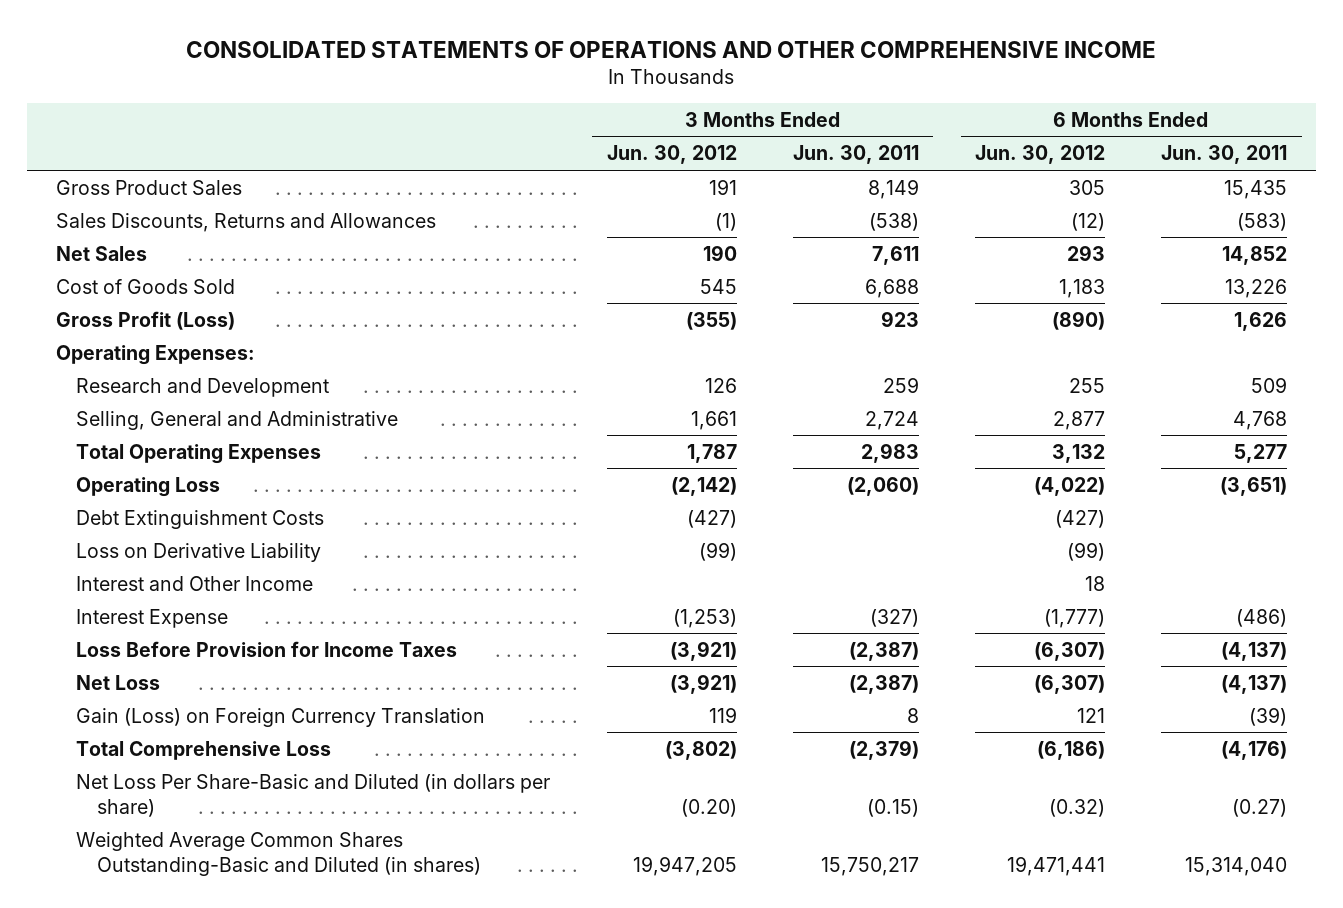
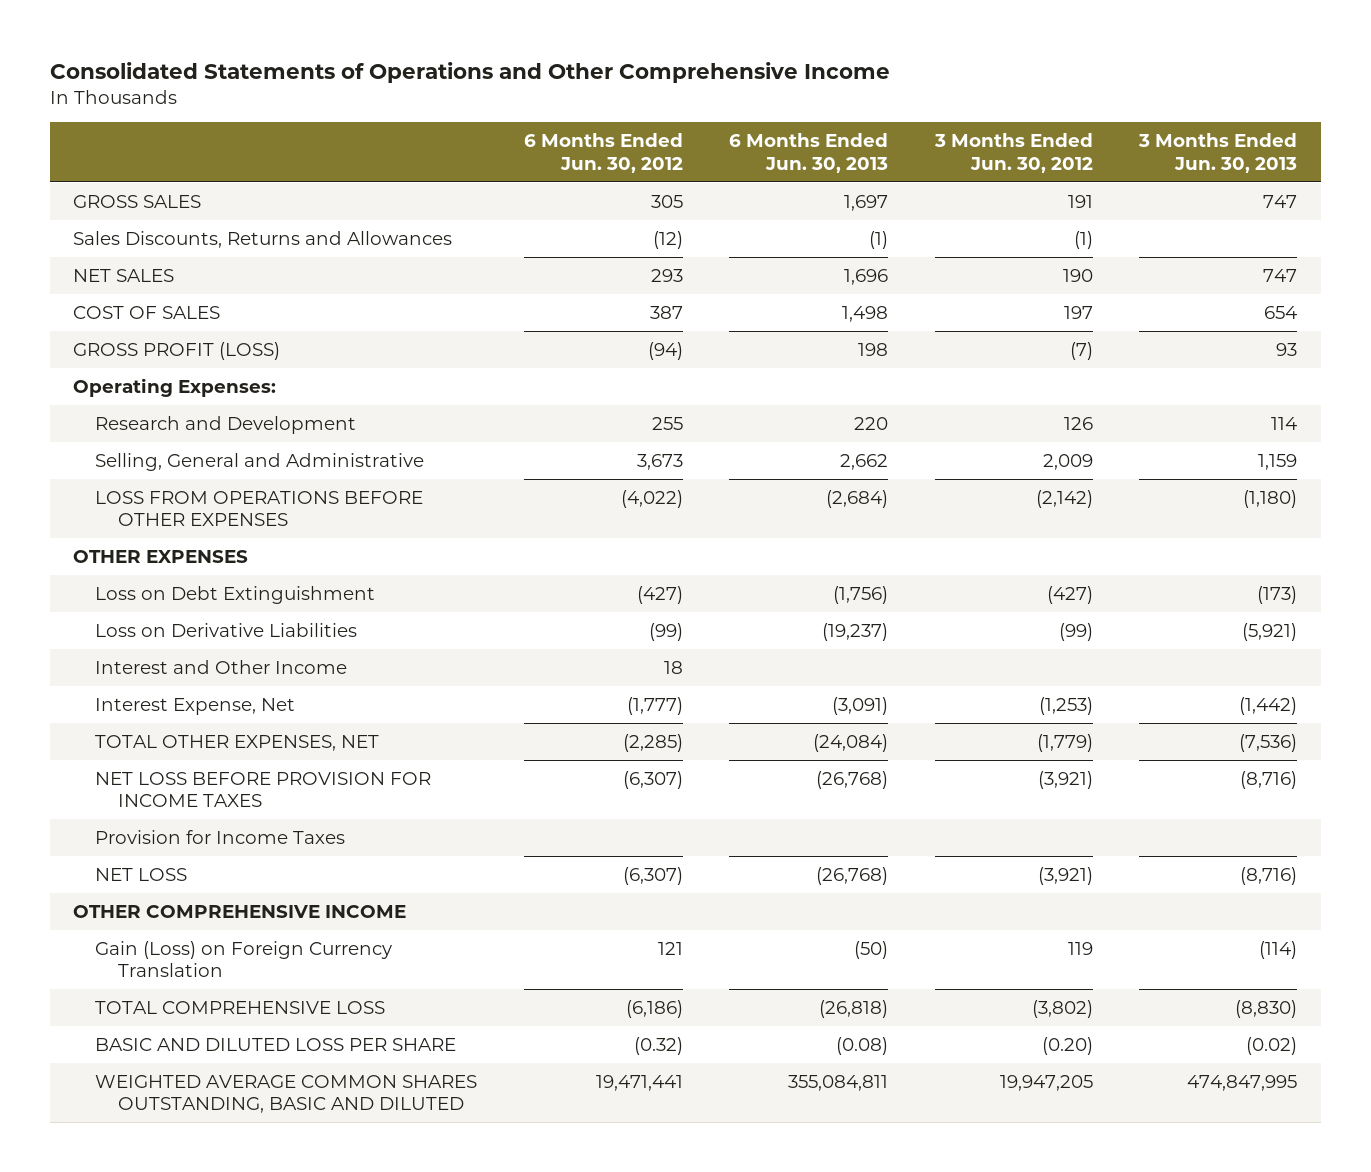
[186,40,1157,58] CONSOLIDATED STATEMENTS OF OPERATIONS AND OTHER COMPREHENSIVE INCOME -> [49,61,890,83] Consolidated Statements of Operations and Other Comprehensive Income
[792,145,919,165] Jun. 30, 2011 -> none
[1161,145,1288,165] Jun. 30, 2011 -> none
none -> [729,133,889,173] 6 Months Ended Jun. 30, 2013
none -> [1138,133,1298,173] 3 Months Ended Jun. 30, 2013
[55,179,242,195] Gross Product Sales -> [73,195,202,209] GROSS SALES
[55,245,147,261] Net Sales -> [73,269,175,283] NET SALES
[55,278,235,294] Cost of Goods Sold -> [73,306,221,320] COST OF SALES
[699,278,737,294] 545 -> [1063,306,1093,320] 197
[1059,278,1106,298] 1,183 -> [649,306,683,320] 387
[55,310,235,330] Gross Profit (Loss) -> [73,342,281,361] GROSS PROFIT (LOSS)
[685,311,737,330] (355) -> [1069,342,1093,361] (7)
[1052,310,1106,330] (890) -> [647,342,683,361] (94)
[76,443,322,464] Total Operating Expenses -> none
[690,410,737,430] 1,661 -> [1042,454,1093,471] 2,009
[1053,410,1106,430] 2,877 -> [636,454,683,471] 3,673
[76,476,221,497] Operating Loss -> [95,491,424,527] LOSS FROM OPERATIONS BEFORE OTHER EXPENSES
none -> [73,550,249,564] OTHER EXPENSES
[76,509,325,529] Debt Extinguishment Costs -> [95,586,376,605] Loss on Debt Extinguishment
[76,542,322,562] Loss on Derivative Liability -> [95,623,358,638] Loss on Derivative Liabilities
[76,608,229,628] Interest Expense -> [95,698,296,716] Interest Expense, Net
none -> [95,735,380,752] TOTAL OTHER EXPENSES, NET
[76,640,458,657] Loss Before Provision for Income Taxes -> [95,772,432,808] NET LOSS BEFORE PROVISION FOR INCOME TAXES
none -> [95,830,346,845] Provision for Income Taxes
[76,674,161,690] Net Loss -> [95,868,188,882] NET LOSS
none -> [73,905,407,919] OTHER COMPREHENSIVE INCOME
[76,740,332,760] Total Comprehensive Loss -> [95,1001,386,1015] TOTAL COMPREHENSIVE LOSS
[76,773,551,817] Net Loss Per Share-Basic and Diluted (in dollars per share) -> [95,1038,457,1052] BASIC AND DILUTED LOSS PER SHARE
[76,831,482,876] Weighted Average Common Shares Outstanding-Basic and Diluted (in shares) -> [95,1075,478,1114] WEIGHTED AVERAGE COMMON SHARES OUTSTANDING, BASIC AND DILUTED

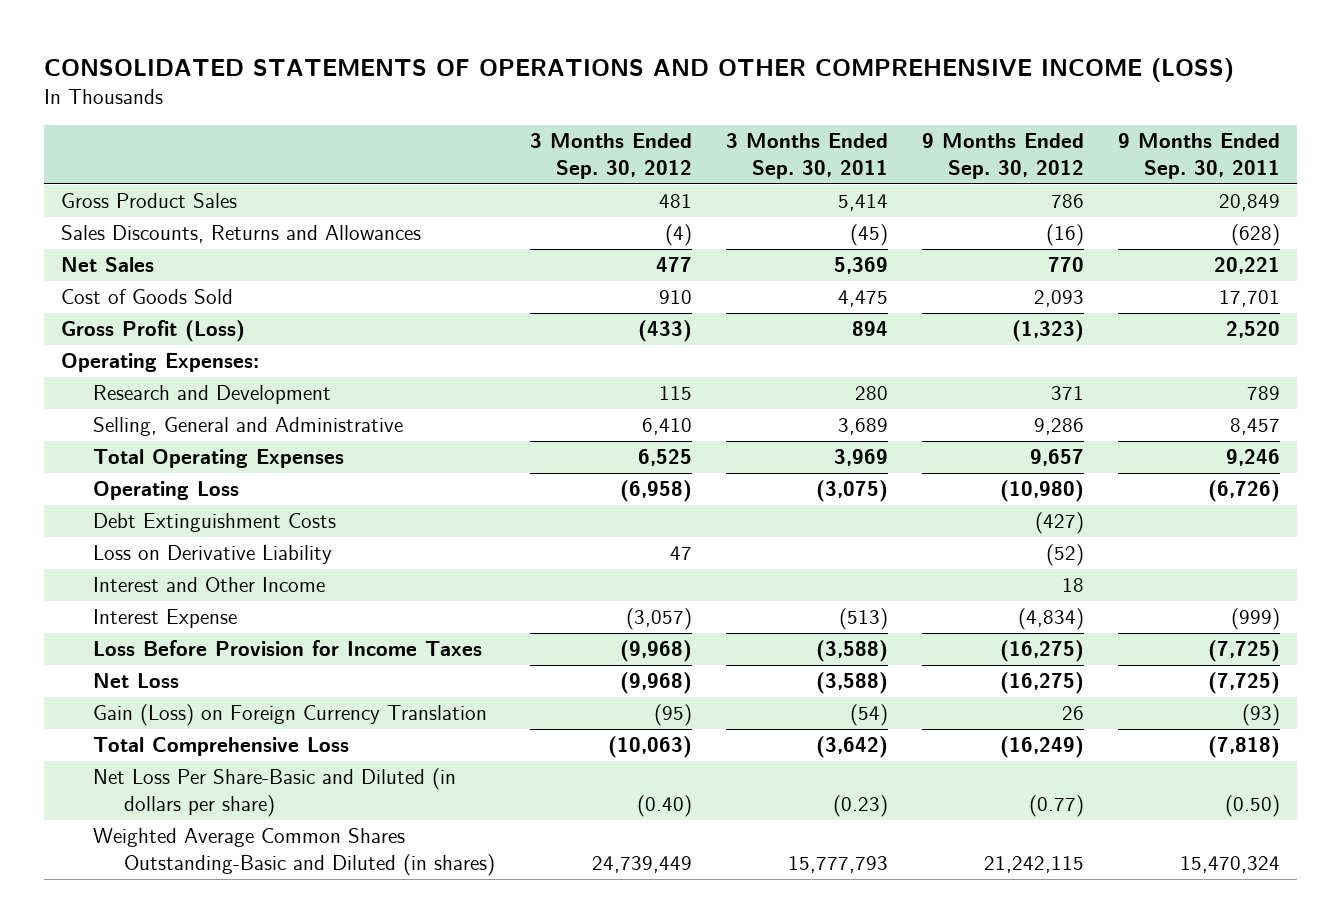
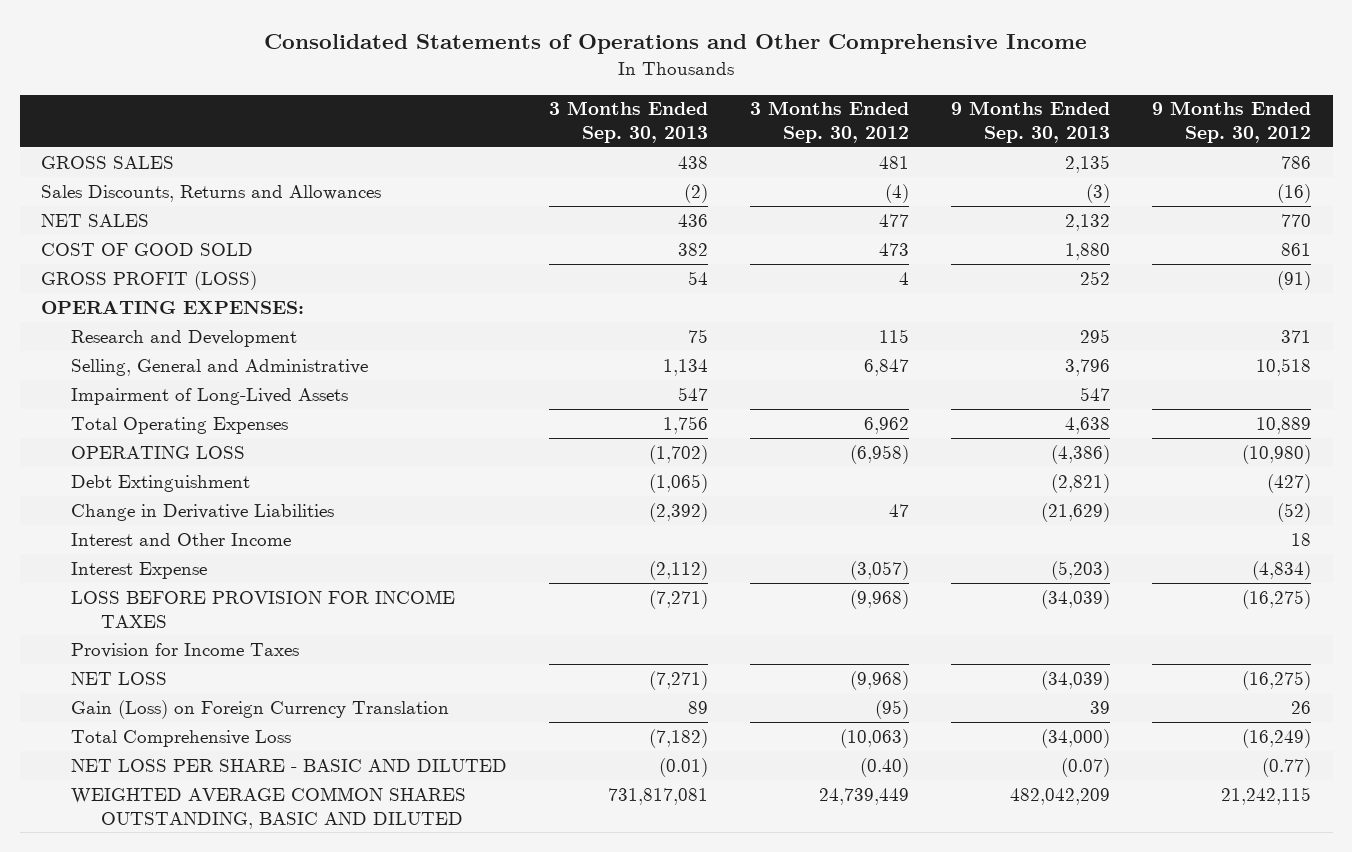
[43,57,1234,82] CONSOLIDATED STATEMENTS OF OPERATIONS AND OTHER COMPREHENSIVE INCOME (LOSS) -> [264,34,1088,55] Consolidated Statements of Operations and Other Comprehensive Income
[725,132,888,179] 3 Months Ended Sep. 30, 2011 -> none
[1118,132,1281,179] 9 Months Ended Sep. 30, 2011 -> none
none -> [548,101,708,144] 3 Months Ended Sep. 30, 2013
none -> [951,101,1111,144] 9 Months Ended Sep. 30, 2013
[60,193,237,209] Gross Product Sales -> [40,155,174,169] GROSS SALES
[60,257,154,273] Net Sales -> [40,213,149,227] NET SALES
[60,289,233,305] Cost of Goods Sold -> [40,242,253,256] COST OF GOOD SOLD
[658,290,692,305] 910 -> [879,242,910,256] 473
[1034,290,1085,308] 2,093 -> [1281,242,1312,256] 861
[60,320,245,343] Gross Profit (Loss) -> [40,270,257,290] GROSS PROFIT (LOSS)
[637,320,692,343] (433) -> [899,271,910,285] 4
[1012,320,1085,343] (1,323) -> [1277,270,1312,290] (91)
[60,353,259,373] Operating Expenses: -> [40,300,304,314] OPERATING EXPENSES:
[641,418,692,436] 6,410 -> [864,358,910,376] 6,847
[1034,418,1085,436] 9,286 -> [1256,357,1312,376] 10,518
none -> [70,387,348,405] Impairment of Long-Lived Assets
[637,449,692,467] 6,525 -> [864,416,910,434] 6,962
[1030,449,1085,467] 9,657 -> [1256,416,1312,434] 10,889
[92,481,239,501] Operating Loss -> [70,445,245,459] OPERATING LOSS
[92,513,336,533] Debt Extinguishment Costs -> [70,474,250,492] Debt Extinguishment
[92,545,332,565] Loss on Derivative Liability -> [70,503,334,521] Change in Derivative Liabilities
[92,640,482,657] Loss Before Provision for Income Taxes -> [70,589,455,628] LOSS BEFORE PROVISION FOR INCOME TAXES
none -> [70,642,299,658] Provision for Income Taxes
[92,673,179,689] Net Loss -> [70,671,167,685] NET LOSS
[92,768,456,818] Net Loss Per Share-Basic and Diluted (in dollars per share) -> [70,758,507,772] NET LOSS PER SHARE - BASIC AND DILUTED
[92,828,496,877] Weighted Average Common Shares Outstanding-Basic and Diluted (in shares) -> [70,786,466,829] WEIGHTED AVERAGE COMMON SHARES OUTSTANDING, BASIC AND DILUTED

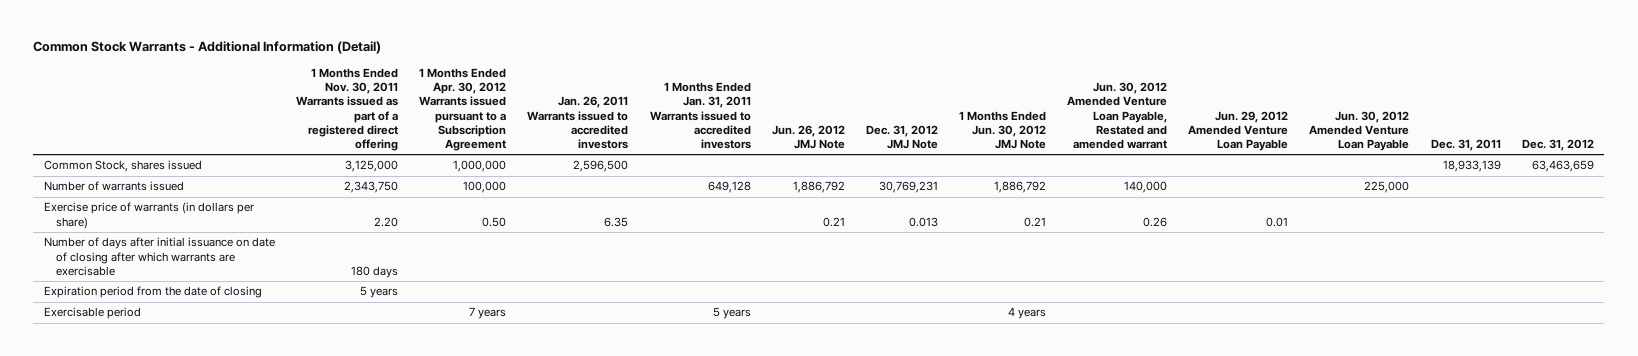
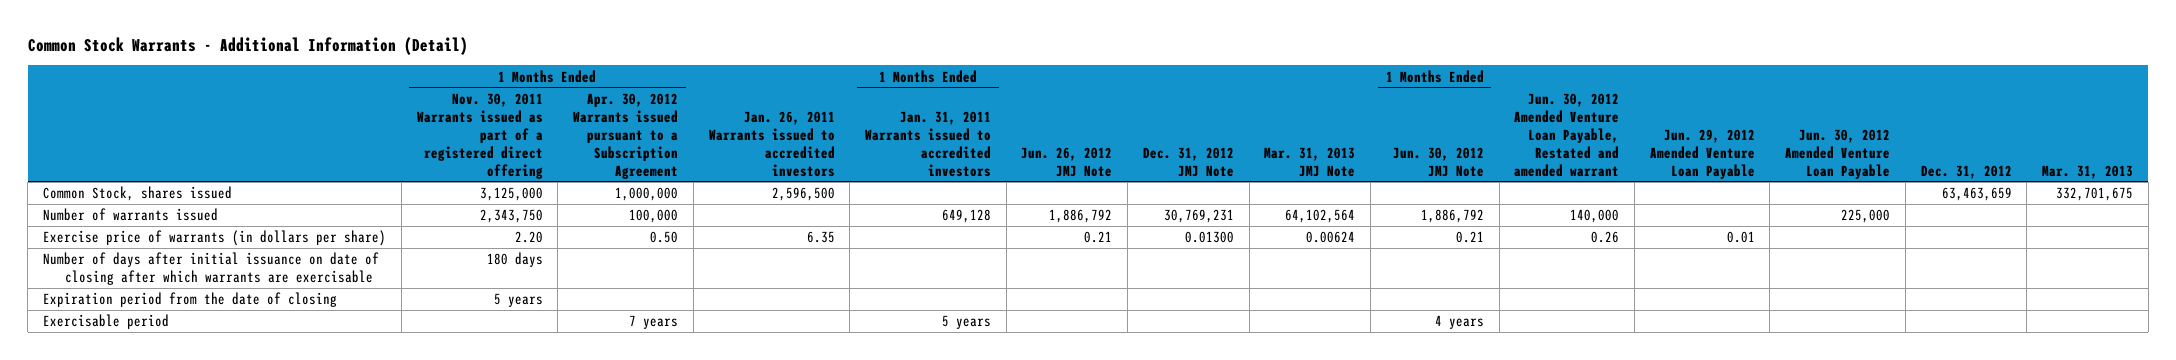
[1430,138,1501,151] Dec. 31, 2011 -> none
none -> [1264,146,1356,177] Mar. 31, 2013 JMJ Note
none -> [2042,164,2134,179] Mar. 31, 2013
[908,216,938,227] 0.013 -> [1184,231,1234,244] 0.01300

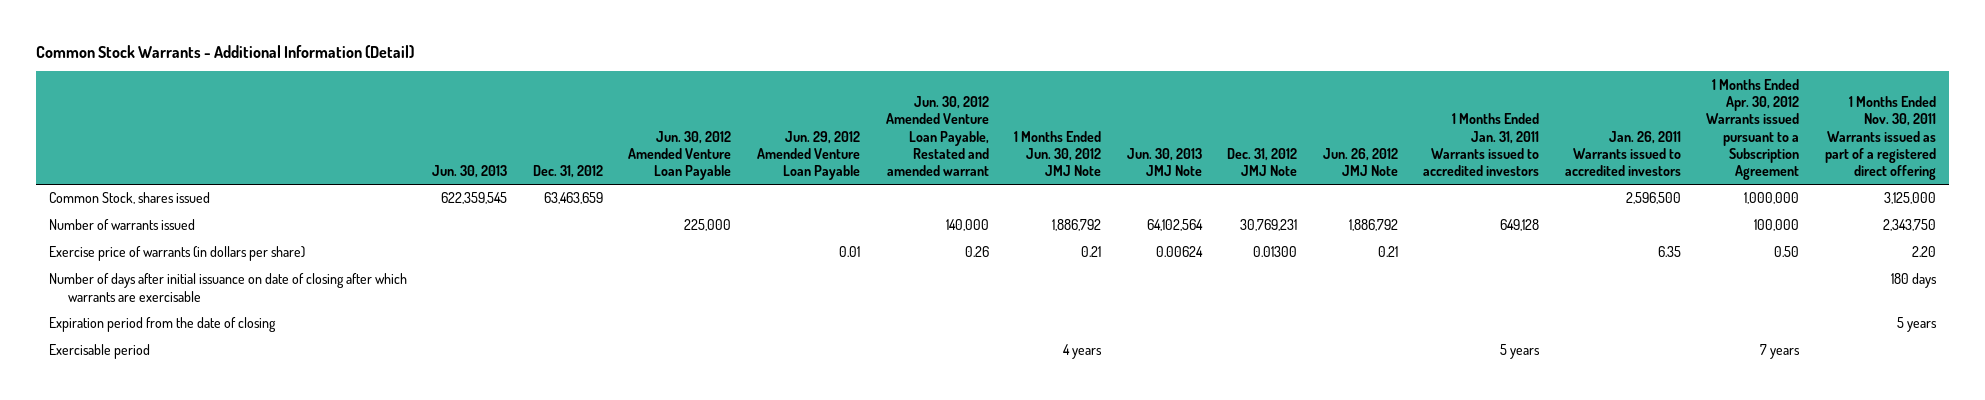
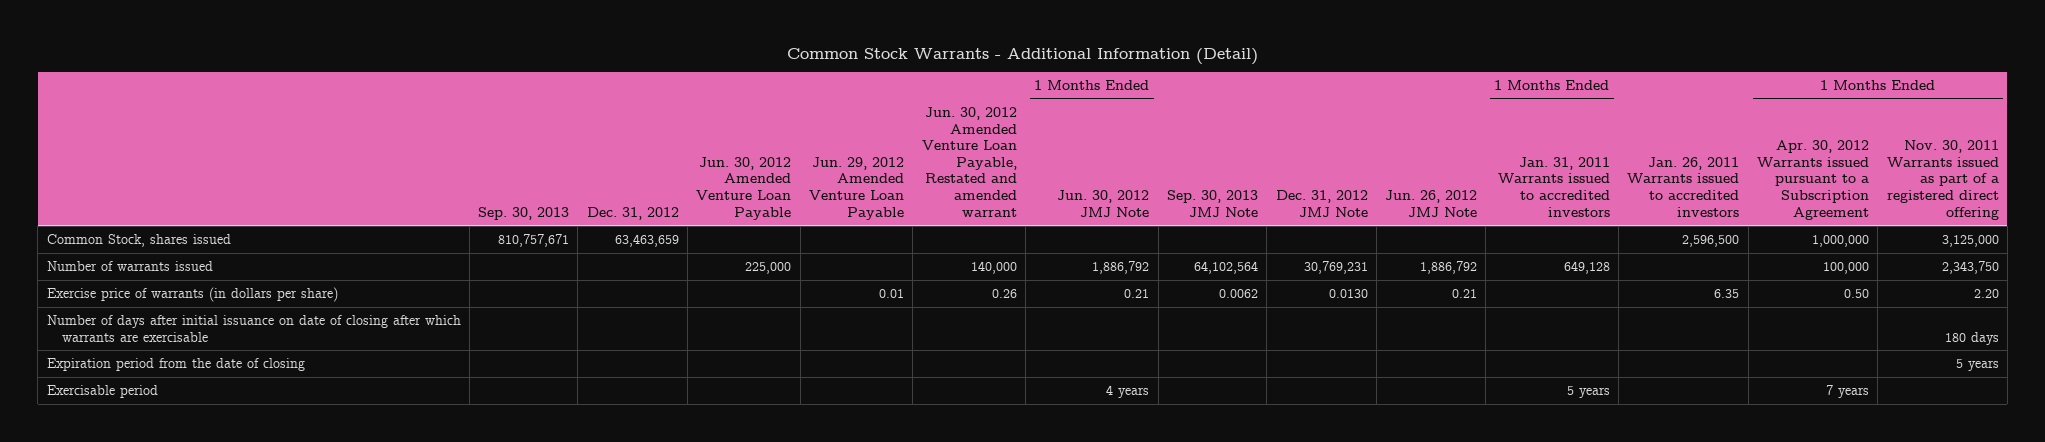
[432,165,508,179] Jun. 30, 2013 -> none
[1126,147,1202,177] Jun. 30, 2013 JMJ Note -> none
none -> [478,206,570,220] Sep. 30, 2013
none -> [1166,190,1258,217] Sep. 30, 2013 JMJ Note
[1253,246,1298,258] 0.01300 -> [1328,289,1368,299] 0.0130

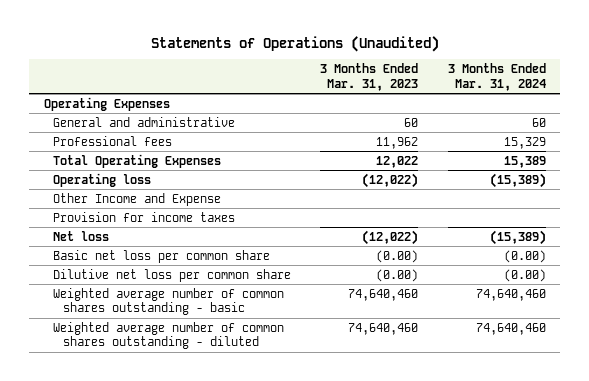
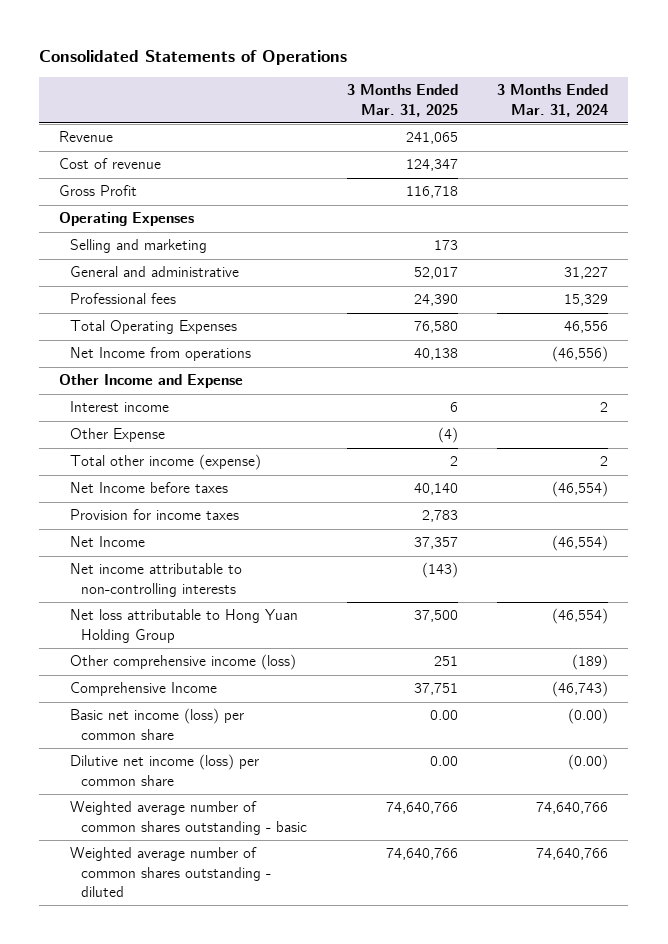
[150,35,439,52] Statements of Operations (Unaudited) -> [39,50,348,66] Consolidated Statements of Operations
[320,63,419,91] 3 Months Ended Mar. 31, 2023 -> none
none -> [346,84,458,117] 3 Months Ended Mar. 31, 2025
none -> [59,131,114,143] Revenue
none -> [59,158,162,170] Cost of revenue
none -> [59,185,138,197] Gross Profit
none -> [69,239,207,254] Selling and marketing
[531,117,546,127] 60 -> [564,267,609,280] 31,227
[53,172,152,187] Operating loss -> none
[503,155,546,168] 15,389 -> [564,321,609,334] 46,556
none -> [69,347,251,362] Net Income from operations
none -> [69,401,169,413] Interest income
none -> [69,428,165,443] Other Expense
none -> [69,454,261,471] Total other income (expense)
none -> [69,482,228,494] Net Income before taxes
none -> [69,536,145,548] Net Income
none -> [69,563,242,597] Net income attributable to non-controlling interests
[53,230,110,241] Net loss -> [69,609,298,643] Net loss attributable to Hong Yuan Holding Group
[489,229,546,245] (15,389) -> [552,608,609,625] (46,554)
none -> [69,654,296,671] Other comprehensive income (loss)
none -> [69,682,217,697] Comprehensive Income
[53,249,271,263] Basic net loss per common share -> [69,708,244,740] Basic net income (loss) per common share
[53,268,292,282] Dilutive net loss per common share -> [69,754,259,786] Dilutive net income (loss) per common share
[475,288,546,301] 74,640,460 -> [536,802,609,815] 74,640,766
[475,322,546,335] 74,640,460 -> [536,848,609,861] 74,640,766

